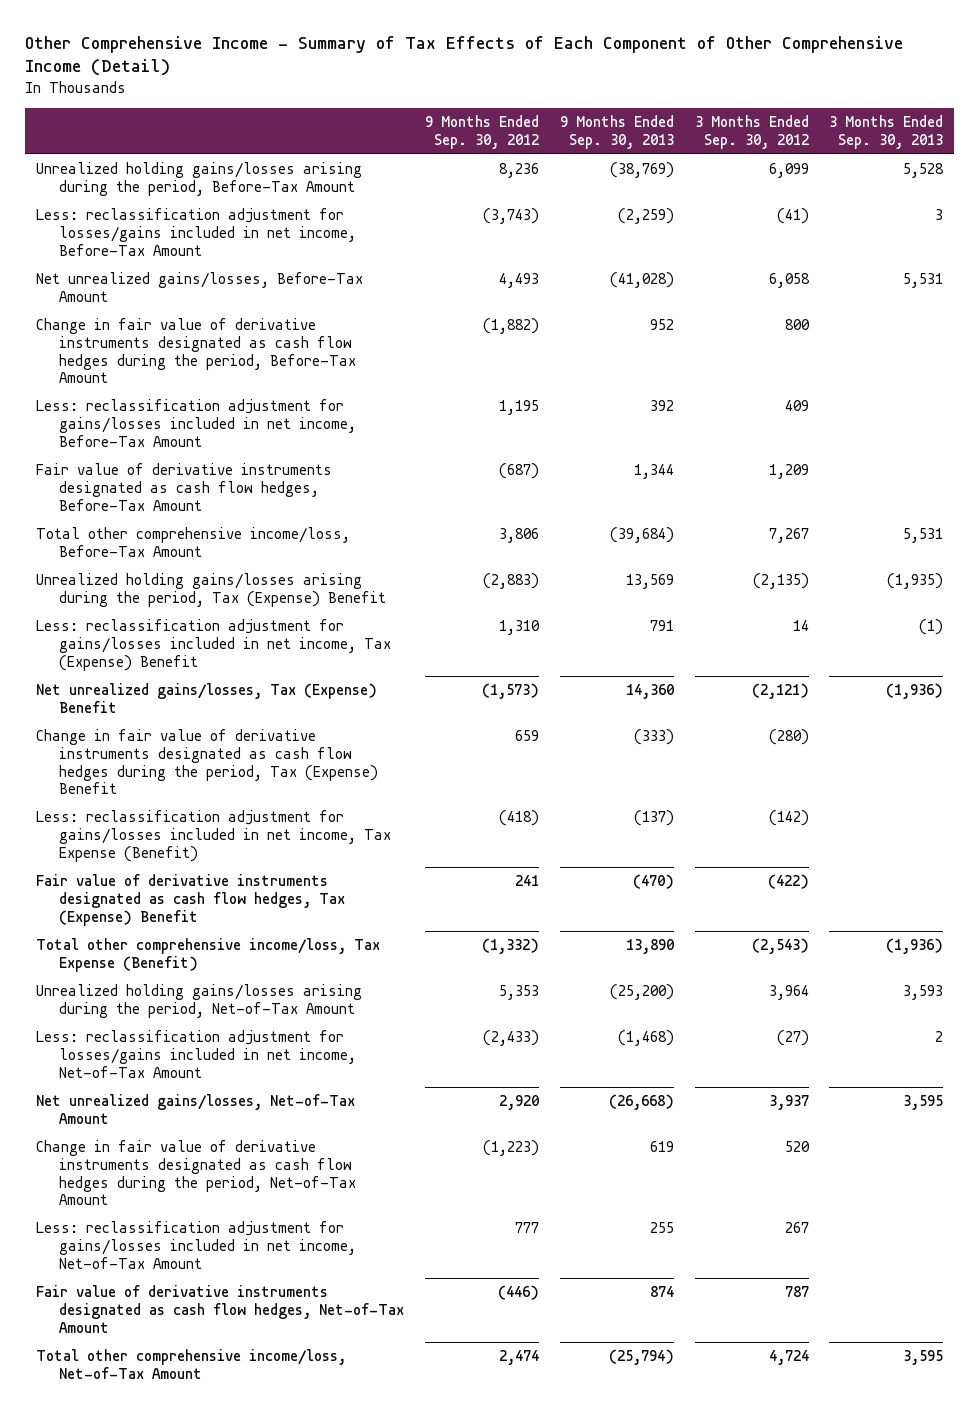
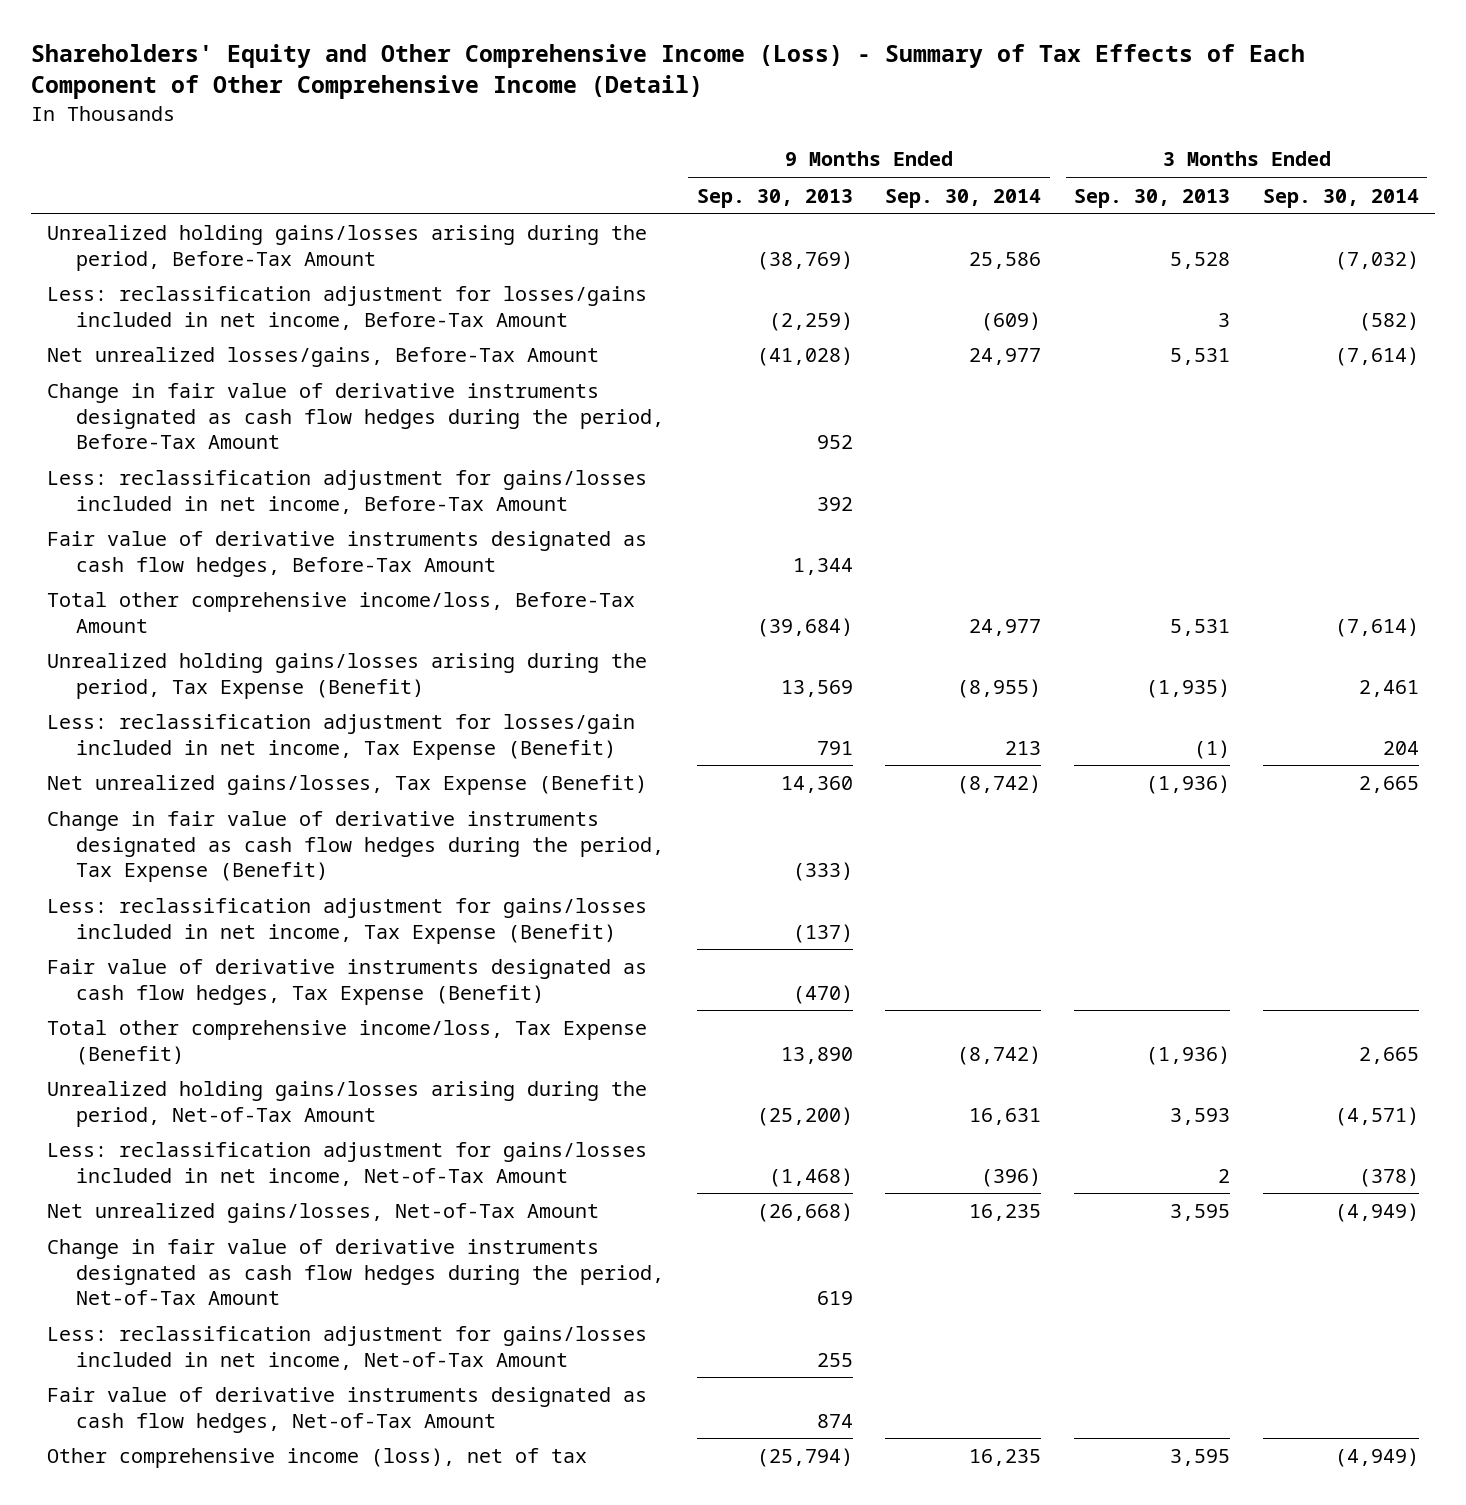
[25,35,904,77] Other Comprehensive Income - Summary of Tax Effects of Each Component of Other Comprehensive Income (Detail) -> [30,44,1305,100] Shareholders' Equity and Other Comprehensive Income (Loss) - Summary of Tax Effects of Each Component of Other Comprehensive Income (Detail)
[424,115,539,150] 9 Months Ended Sep. 30, 2012 -> none
[694,115,809,150] 3 Months Ended Sep. 30, 2012 -> none
none -> [885,188,1042,208] Sep. 30, 2014
none -> [1263,188,1420,208] Sep. 30, 2014
[35,272,363,302] Net unrealized gains/losses, Before-Tax Amount -> [47,347,600,368] Net unrealized losses/gains, Before-Tax Amount
[35,573,386,607] Unrealized holding gains/losses arising during the period, Tax (Expense) Benefit -> [47,653,648,699] Unrealized holding gains/losses arising during the period, Tax Expense (Benefit)
[35,619,391,671] Less: reclassification adjustment for gains/losses included in net income, Tax (Expense) Benefit -> [47,714,636,760] Less: reclassification adjustment for losses/gain included in net income, Tax Expense (Benefit)
[35,683,377,713] Net unrealized gains/losses, Tax (Expense) Benefit -> [47,775,648,796] Net unrealized gains/losses, Tax Expense (Benefit)
[35,729,378,795] Change in fair value of derivative instruments designated as cash flow hedges during the period, Tax (Expense) Benefit -> [47,811,664,882] Change in fair value of derivative instruments designated as cash flow hedges during the period, Tax Expense (Benefit)
[35,874,345,926] Fair value of derivative instruments designated as cash flow hedges, Tax (Expense) Benefit -> [47,959,648,1005] Fair value of derivative instruments designated as cash flow hedges, Tax Expense (Benefit)
[35,1030,356,1078] Less: reclassification adjustment for losses/gains included in net income, Net-of-Tax Amount -> [47,1142,648,1186] Less: reclassification adjustment for gains/losses included in net income, Net-of-Tax Amount
[35,1349,346,1379] Total other comprehensive income/loss, Net-of-Tax Amount -> [47,1448,588,1469] Other comprehensive income (loss), net of tax

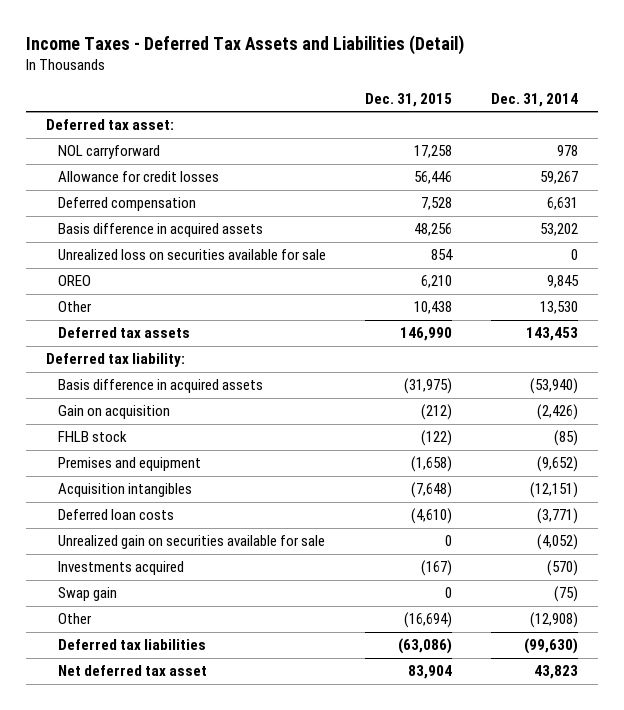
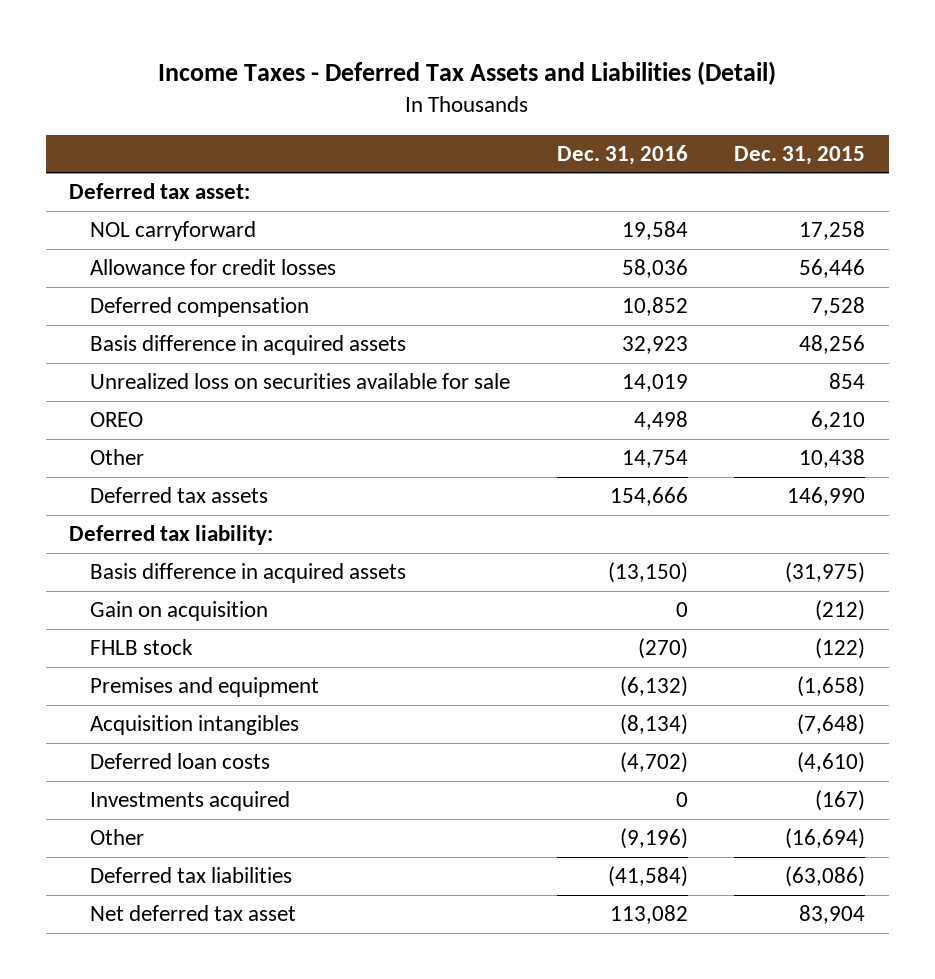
[491,92,579,107] Dec. 31, 2014 -> none
none -> [556,144,688,165] Dec. 31, 2016
[58,535,326,550] Unrealized gain on securities available for sale -> none
[58,587,118,602] Swap gain -> none

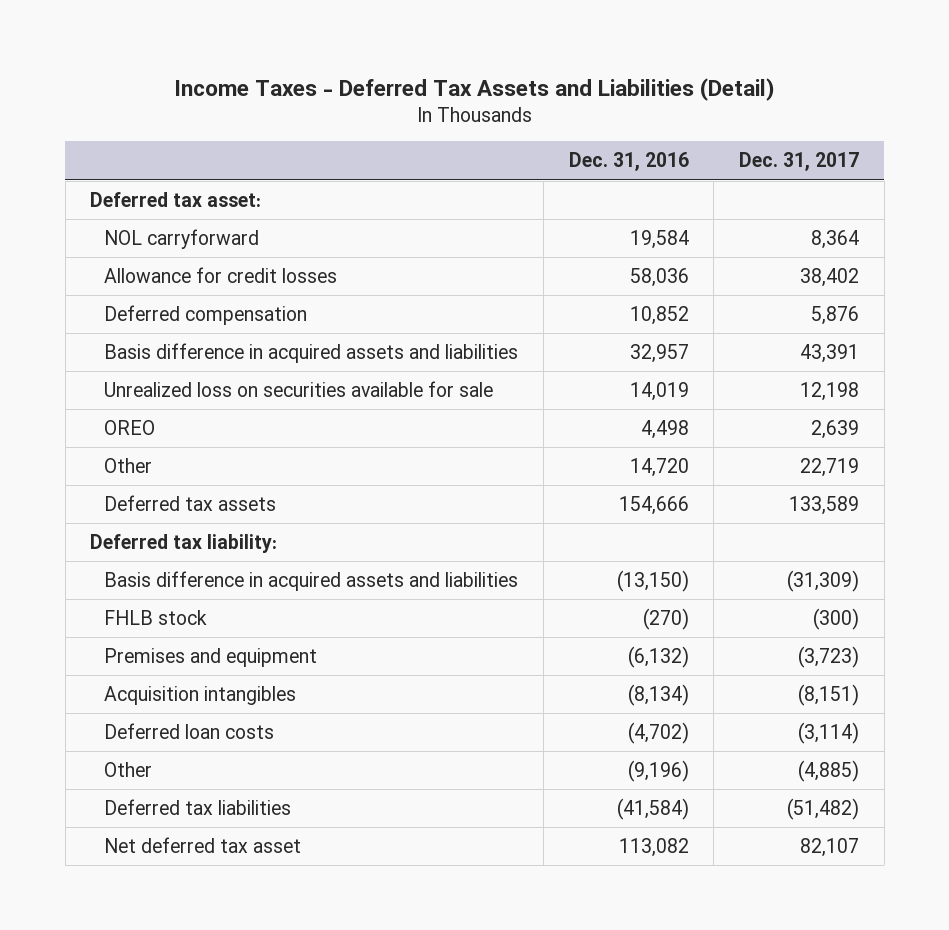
[734,145,866,165] Dec. 31, 2015 -> none
none -> [738,152,859,172] Dec. 31, 2017
[89,335,406,356] Basis difference in acquired assets -> [104,343,519,364] Basis difference in acquired assets and liabilities
[621,336,688,355] 32,923 -> [629,344,689,364] 32,957
[621,450,688,469] 14,754 -> [629,458,689,478] 14,720
[89,601,268,622] Gain on acquisition -> none
[89,563,406,584] Basis difference in acquired assets -> [104,571,519,592] Basis difference in acquired assets and liabilities
[89,791,290,812] Investments acquired -> none

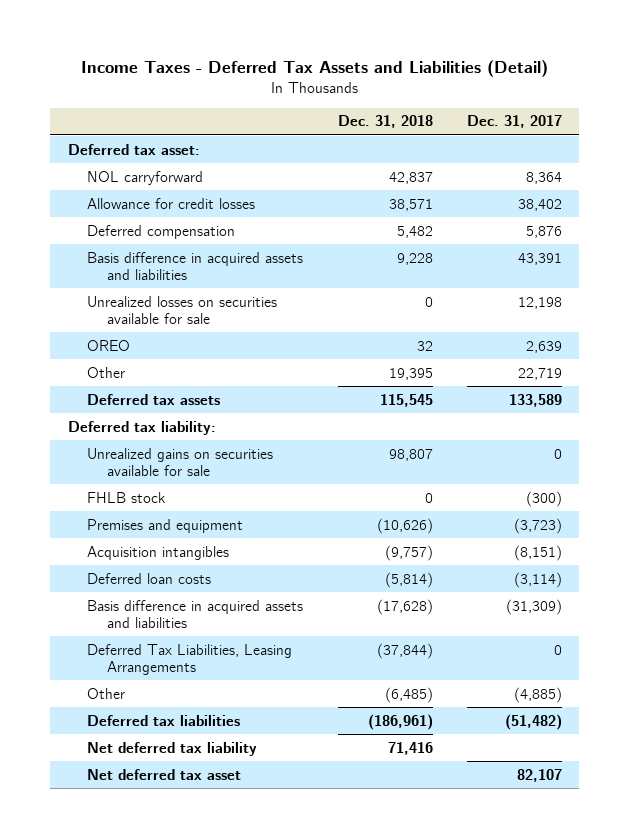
[568,152,689,172] Dec. 31, 2016 -> none
none -> [337,115,433,129] Dec. 31, 2018
[104,381,494,398] Unrealized loss on securities available for sale -> [87,295,278,324] Unrealized losses on securities available for sale
none -> [87,447,274,476] Unrealized gains on securities available for sale
[104,571,519,592] Basis difference in acquired assets and liabilities -> [87,599,304,628] Basis difference in acquired assets and liabilities
none -> [87,643,293,675] Deferred Tax Liabilities, Leasing Arrangements
none -> [87,741,258,756] Net deferred tax liability

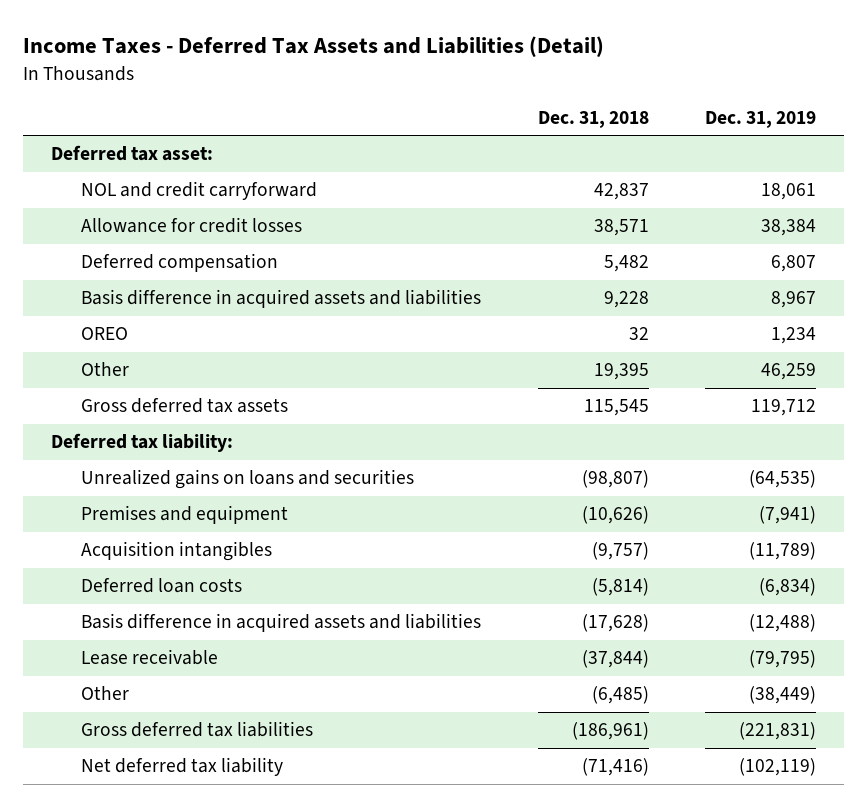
[467,115,563,129] Dec. 31, 2017 -> none
none -> [705,111,817,129] Dec. 31, 2019
[87,170,204,185] NOL carryforward -> [81,181,318,201] NOL and credit carryforward
[87,295,278,324] Unrealized losses on securities available for sale -> none
[87,393,221,405] Deferred tax assets -> [81,398,289,414] Gross deferred tax assets
[87,491,167,503] FHLB stock -> none
[87,447,274,476] Unrealized gains on securities available for sale -> [81,469,415,490] Unrealized gains on loans and securities
[388,448,433,461] 98,807 -> [581,470,649,489] (98,807)
[87,643,293,675] Deferred Tax Liabilities, Leasing Arrangements -> [81,649,219,666] Lease receivable
[87,768,242,780] Net deferred tax asset -> none
[87,714,241,726] Deferred tax liabilities -> [81,721,314,738] Gross deferred tax liabilities
[387,741,433,755] 71,416 -> [581,758,649,777] (71,416)

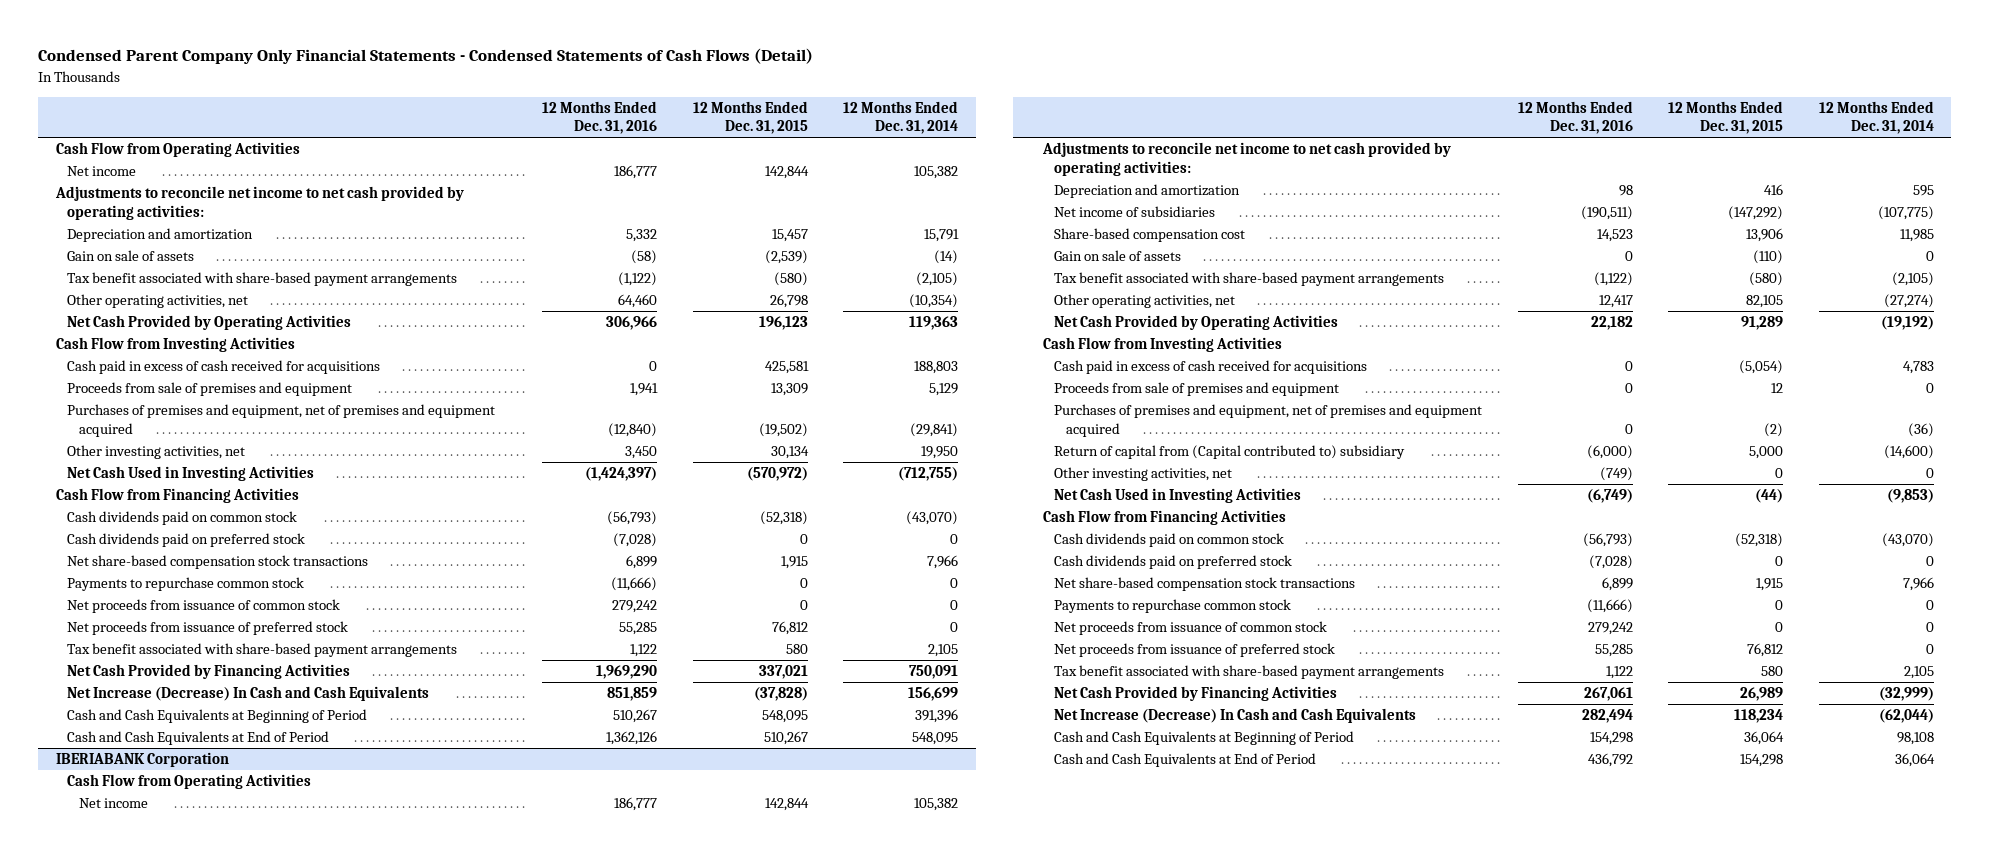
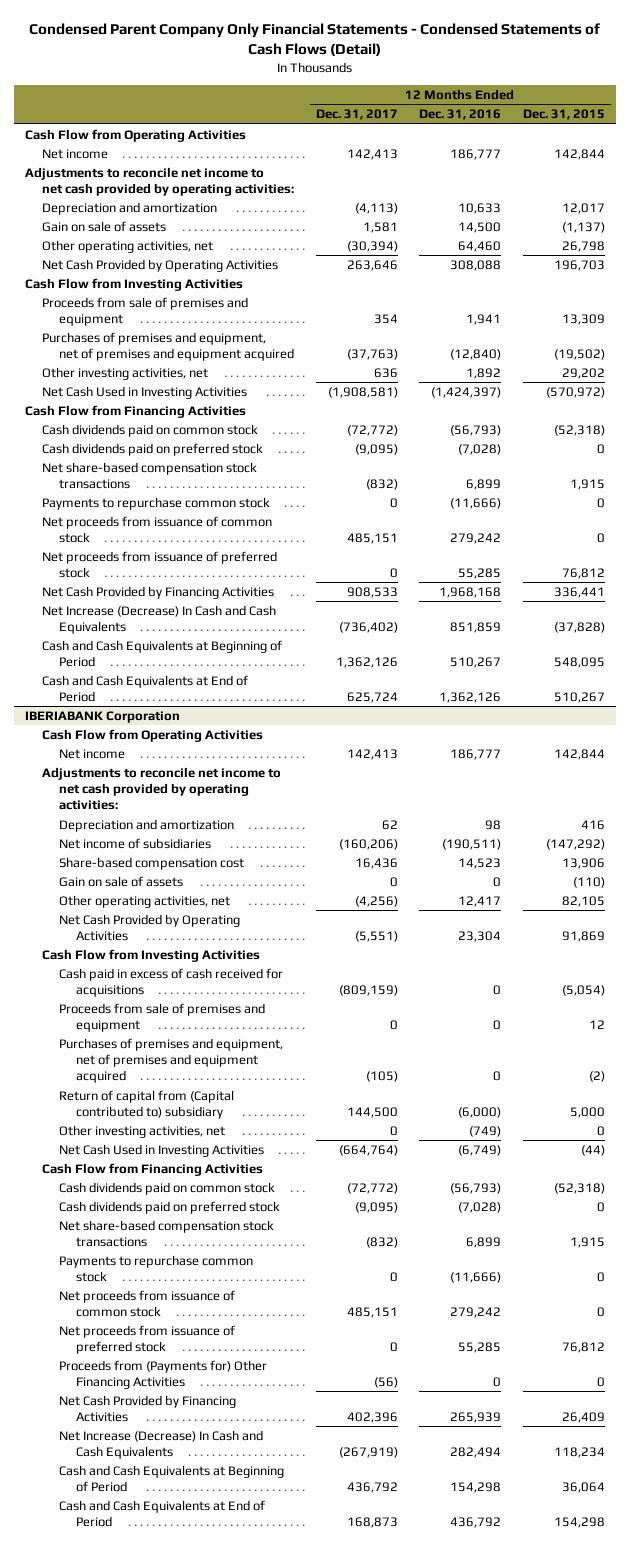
[843,100,959,135] 12 Months Ended Dec. 31, 2014 -> none
none -> [315,109,398,121] Dec. 31, 2017
[67,272,458,287] Tax benefit associated with share-based payment arrangements -> none
[626,229,658,243] 5,332 -> [458,202,502,214] 10,633
[771,229,808,243] 15,457 -> [562,202,606,214] 12,017
[631,250,658,265] (58) -> [458,221,502,233] 14,500
[764,250,808,265] (2,539) -> [562,221,606,233] (1,137)
[606,316,658,331] 306,966 -> [450,259,502,271] 308,088
[758,316,808,331] 196,123 -> [554,259,606,271] 196,703
[67,360,381,375] Cash paid in excess of cash received for acquisitions -> none
[625,446,658,460] 3,450 -> [466,367,502,379] 1,892
[770,446,809,460] 30,134 -> [562,367,606,379] 29,202
[67,643,458,658] Tax benefit associated with share-based payment arrangements -> none
[596,665,658,680] 1,969,290 -> [439,586,502,598] 1,968,168
[758,665,808,680] 337,021 -> [554,586,606,598] 336,441
[1054,272,1445,287] Tax benefit associated with share-based payment arrangements -> none
[1590,316,1633,331] 22,182 -> [458,930,502,942] 23,304
[1741,316,1784,331] 91,289 -> [562,930,606,942] 91,869
[1054,665,1445,680] Tax benefit associated with share-based payment arrangements -> none
none -> [59,1359,268,1389] Proceeds from (Payments for) Other Financing Activities
[1583,687,1633,702] 267,061 -> [450,1411,502,1423] 265,939
[1740,687,1784,702] 26,989 -> [562,1411,606,1423] 26,409

